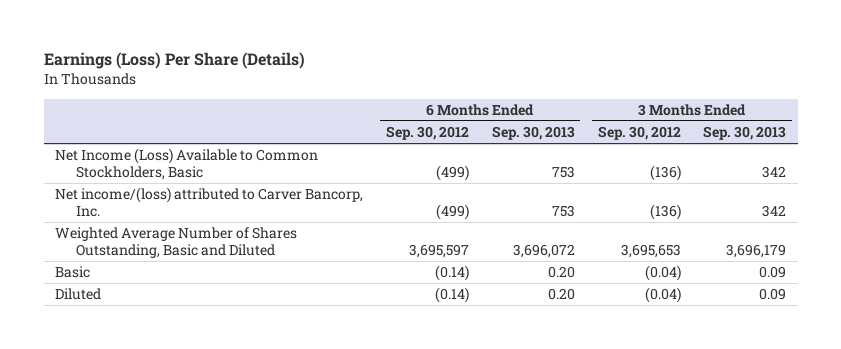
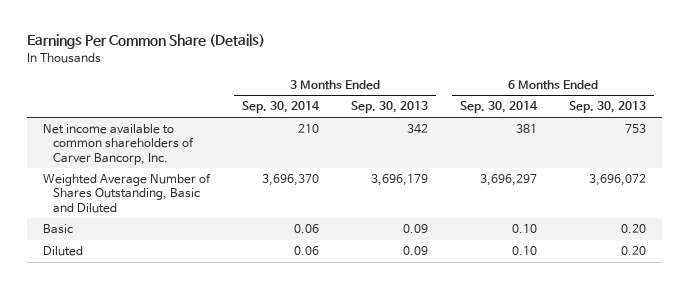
[43,52,305,70] Earnings (Loss) Per Share (Details) -> [27,34,266,50] Earnings Per Common Share (Details)
[385,126,469,141] Sep. 30, 2012 -> none
[597,126,681,141] Sep. 30, 2012 -> none
none -> [241,101,320,114] Sep. 30, 2014
none -> [459,101,538,114] Sep. 30, 2014
[54,148,318,180] Net Income (Loss) Available to Common Stockholders, Basic -> none
[54,187,363,217] Net income/(loss) attributed to Carver Bancorp, Inc. -> [43,124,195,165] Net income available to common shareholders of Carver Bancorp, Inc.

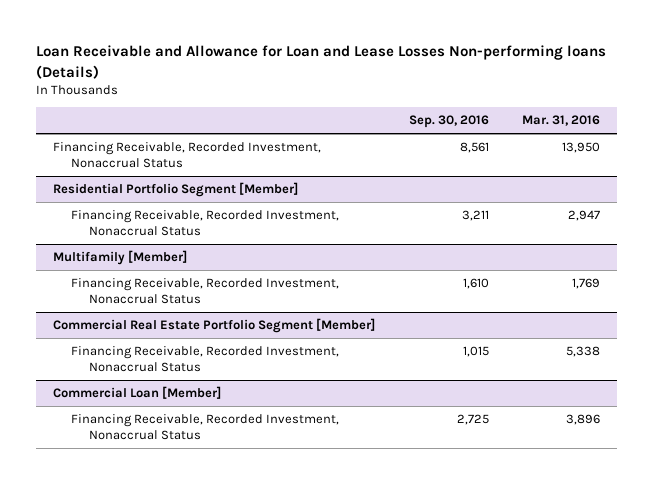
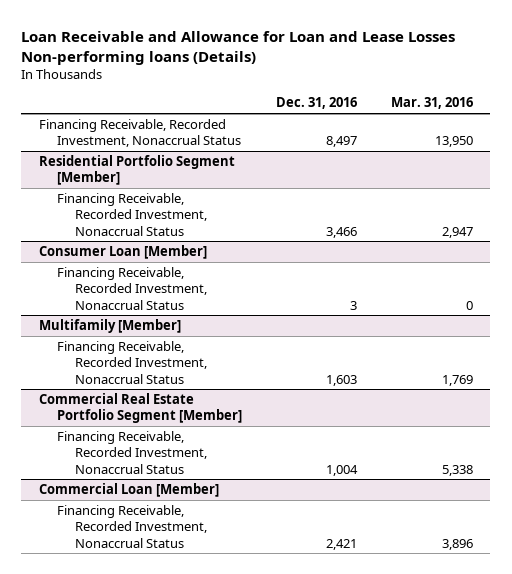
[408,115,489,129] Sep. 30, 2016 -> none
none -> [275,97,357,110] Dec. 31, 2016
none -> [38,245,207,260] Consumer Loan [Member]
none -> [56,267,207,310] Financing Receivable, Recorded Investment, Nonaccrual Status

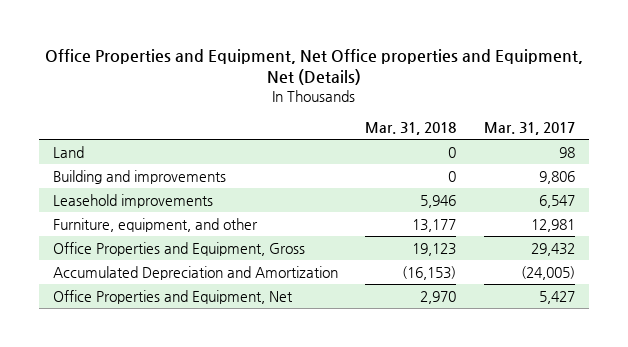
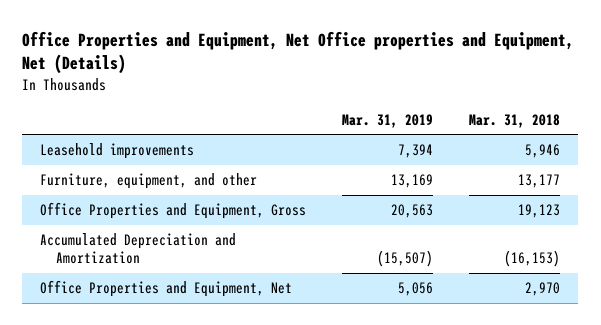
[483,122,575,136] Mar. 31, 2017 -> none
none -> [342,113,434,128] Mar. 31, 2019
[52,145,84,158] Land -> none
[52,169,226,184] Building and improvements -> none

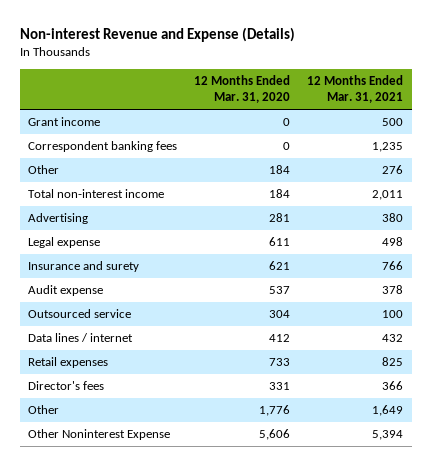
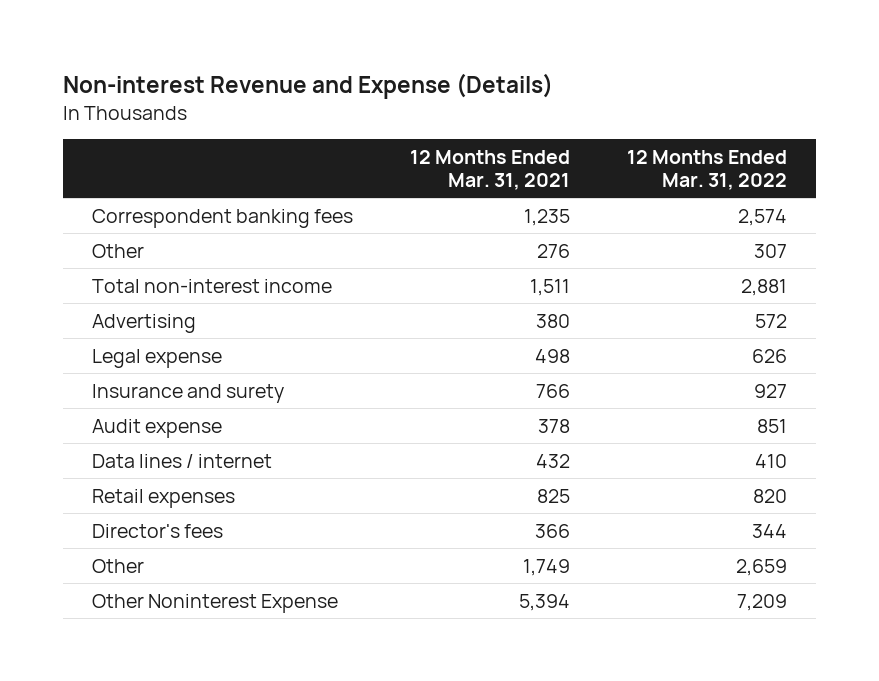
[194,75,291,104] 12 Months Ended Mar. 31, 2020 -> none
none -> [627,149,788,190] 12 Months Ended Mar. 31, 2022
[28,117,101,127] Grant income -> none
[372,190,404,201] 2,011 -> [530,278,571,296] 1,511
[28,309,132,319] Outsourced service -> none
[372,405,404,417] 1,649 -> [523,558,571,576] 1,749

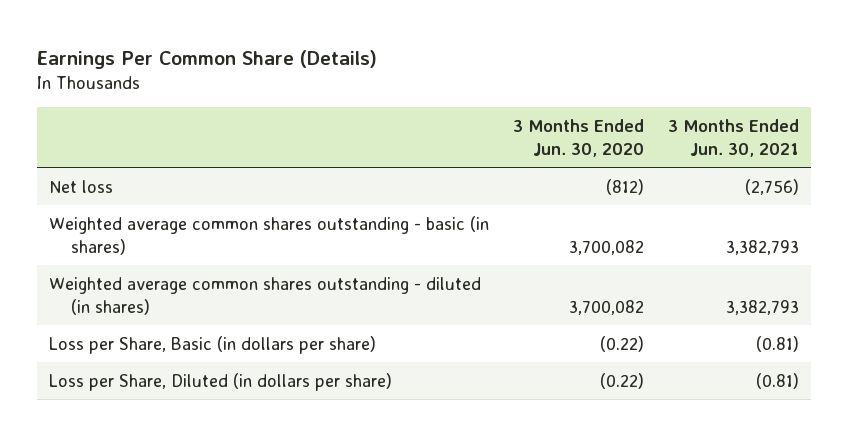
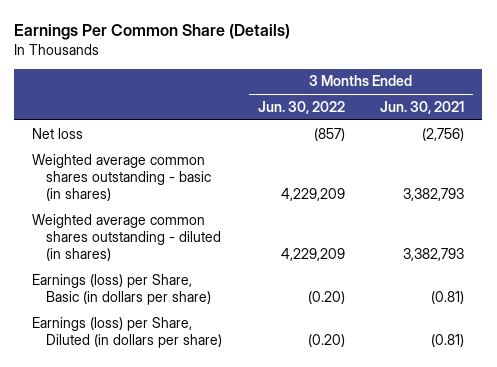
[512,119,644,157] 3 Months Ended Jun. 30, 2020 -> none
none -> [257,100,345,114] Jun. 30, 2022
[49,335,377,354] Loss per Share, Basic (in dollars per share) -> [32,273,212,305] Earnings (loss) per Share, Basic (in dollars per share)
[49,372,393,391] Loss per Share, Diluted (in dollars per share) -> [32,316,223,348] Earnings (loss) per Share, Diluted (in dollars per share)

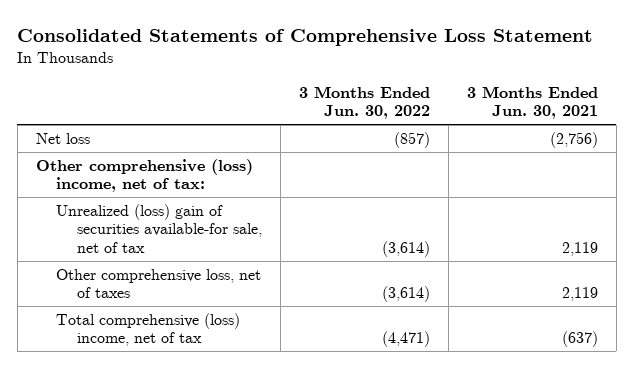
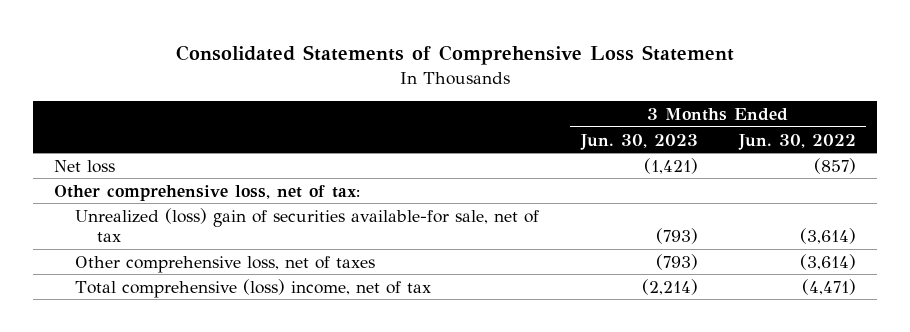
[466,85,598,120] 3 Months Ended Jun. 30, 2021 -> none
none -> [579,133,698,150] Jun. 30, 2023
[35,158,253,193] Other comprehensive (loss) income, net of tax: -> [53,184,360,201] Other comprehensive loss, net of tax:

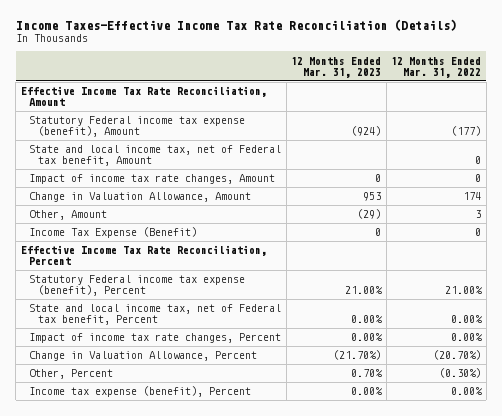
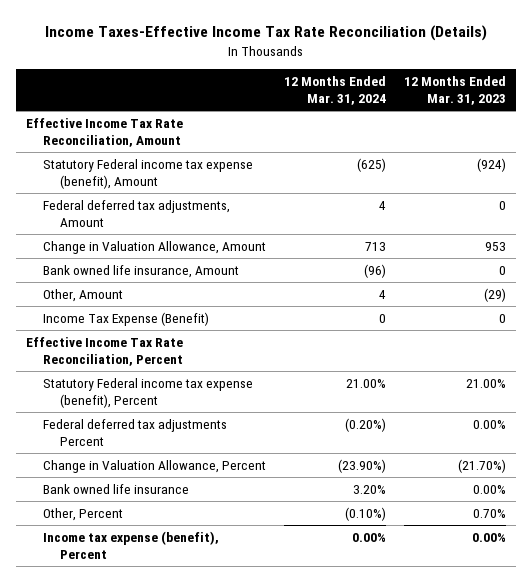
[391,56,482,78] 12 Months Ended Mar. 31, 2022 -> none
none -> [284,75,387,106] 12 Months Ended Mar. 31, 2024
[29,145,282,167] State and local income tax, net of Federal tax benefit, Amount -> none
[29,174,276,185] Impact of income tax rate changes, Amount -> none
none -> [42,199,230,228] Federal deferred tax adjustments, Amount
none -> [42,264,239,278] Bank owned life insurance, Amount
[29,304,282,326] State and local income tax, net of Federal tax benefit, Percent -> none
[29,333,282,344] Impact of income tax rate changes, Percent -> none
none -> [42,418,227,447] Federal deferred tax adjustments Percent
none -> [42,483,189,494] Bank owned life insurance

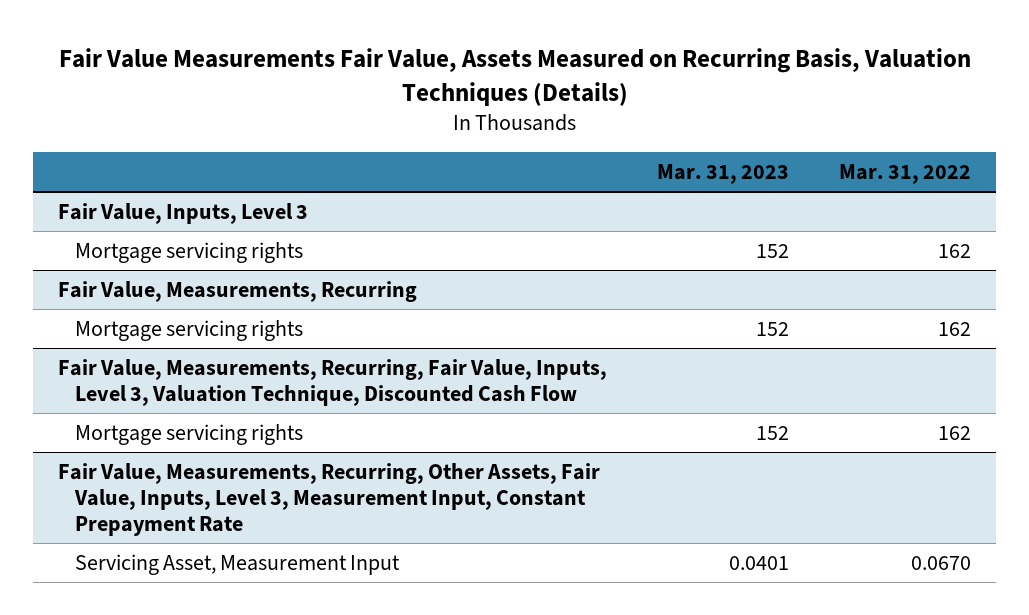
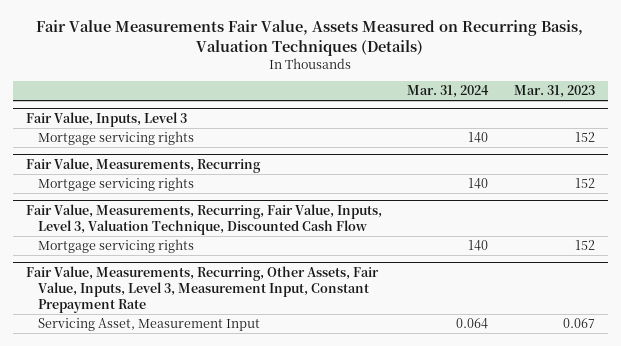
[839,164,972,185] Mar. 31, 2022 -> none
none -> [407,85,490,99] Mar. 31, 2024
[729,555,790,570] 0.0401 -> [562,318,595,329] 0.067

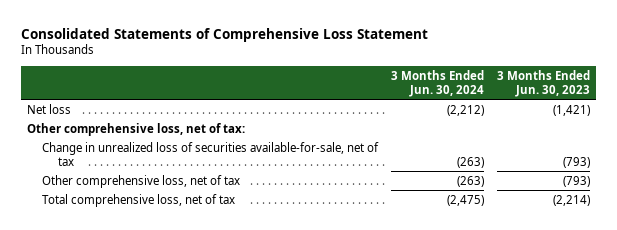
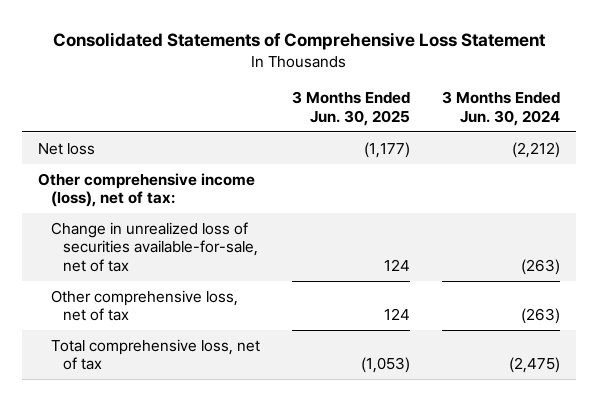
[496,69,590,97] 3 Months Ended Jun. 30, 2023 -> none
none -> [291,91,410,126] 3 Months Ended Jun. 30, 2025
[26,122,245,136] Other comprehensive loss, net of tax: -> [38,172,256,208] Other comprehensive income (loss), net of tax:

